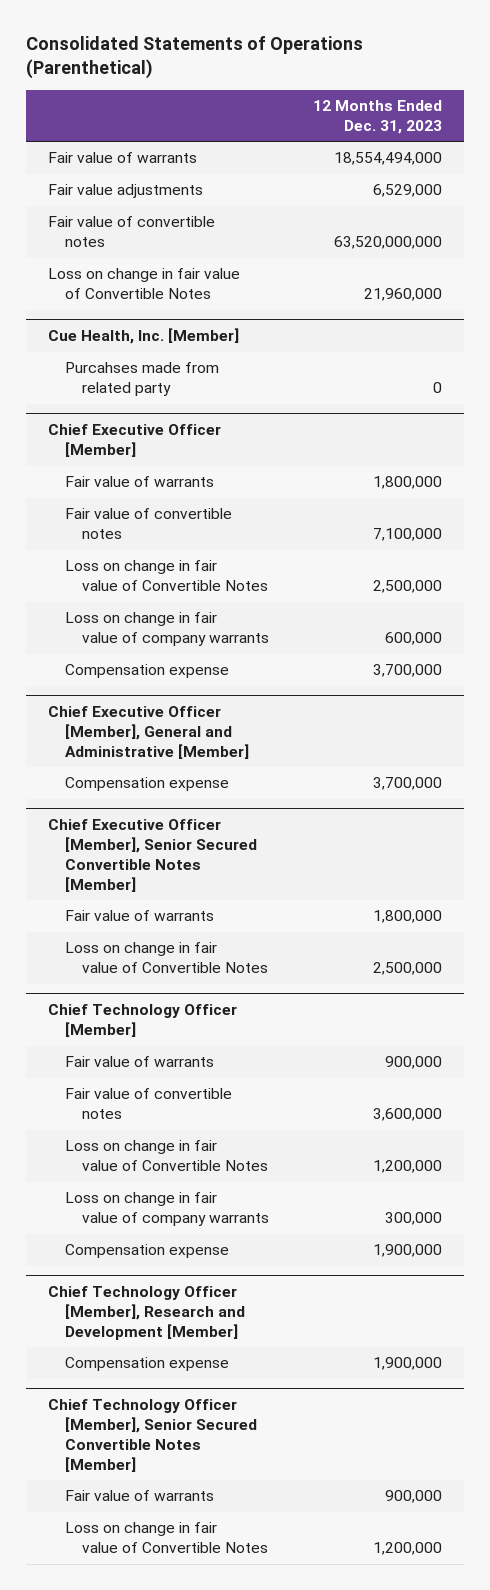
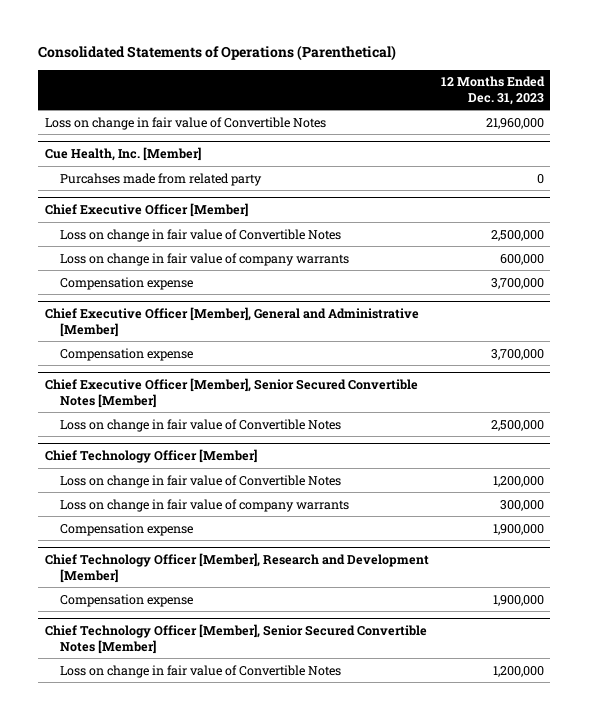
[47,152,197,164] Fair value of warrants -> none
[47,184,203,199] Fair value adjustments -> none
[47,216,215,248] Fair value of convertible notes -> none
[64,476,214,488] Fair value of warrants -> none
[64,508,232,540] Fair value of convertible notes -> none
[64,910,214,922] Fair value of warrants -> none
[64,1056,214,1068] Fair value of warrants -> none
[64,1088,232,1120] Fair value of convertible notes -> none
[64,1490,214,1502] Fair value of warrants -> none

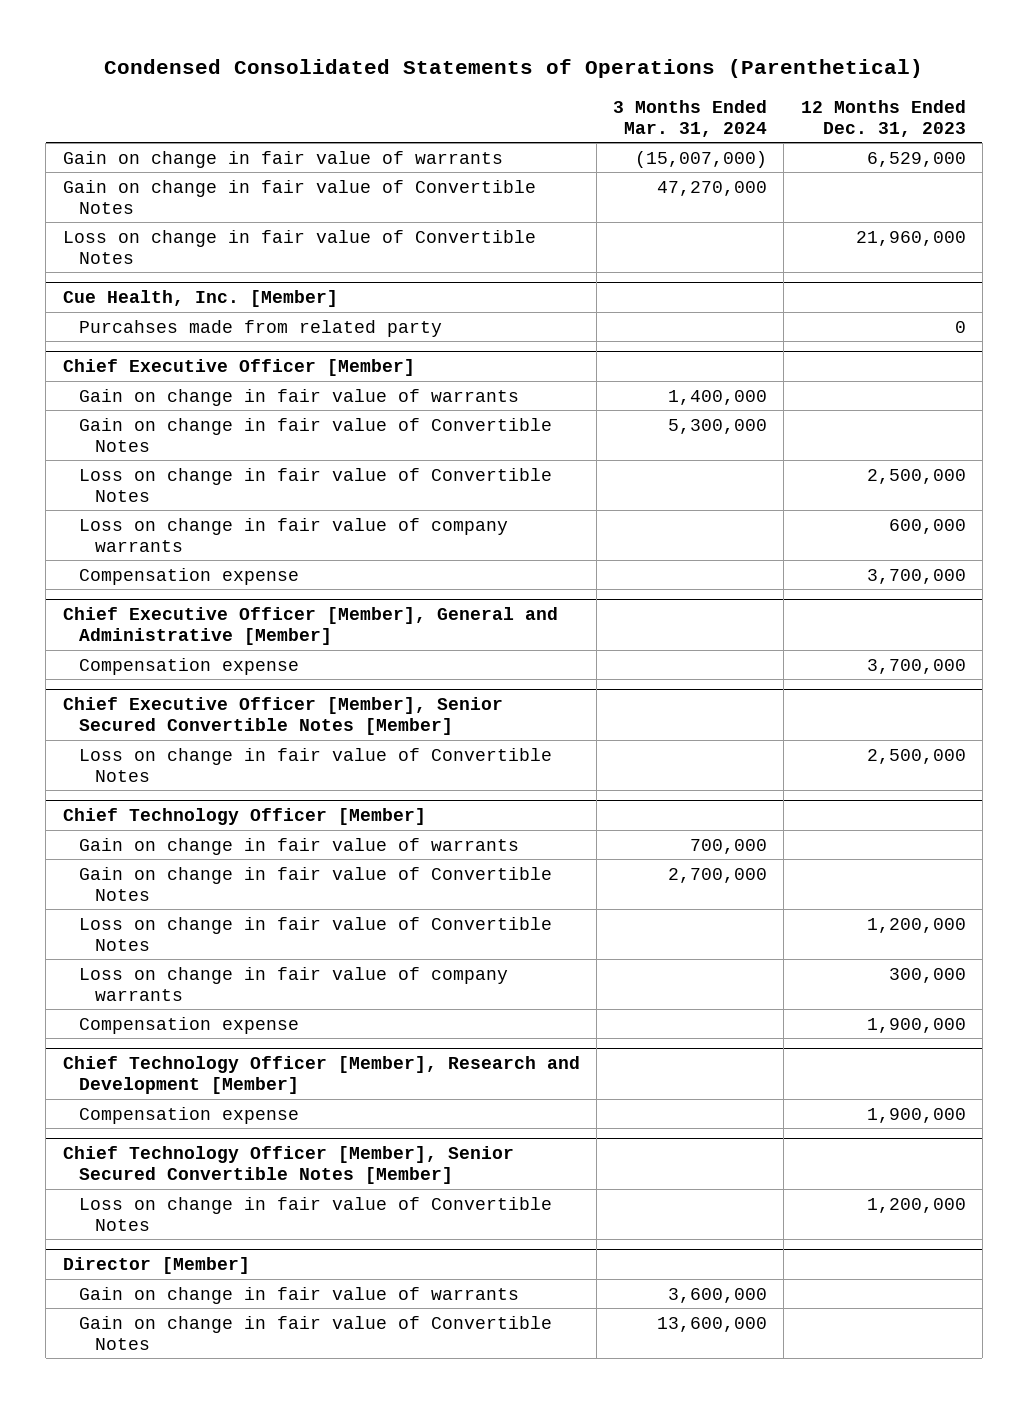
[38,45,397,62] Consolidated Statements of Operations (Parenthetical) -> [104,59,924,79] Condensed Consolidated Statements of Operations (Parenthetical)
none -> [613,99,768,137] 3 Months Ended Mar. 31, 2024
none -> [62,150,503,168] Gain on change in fair value of warrants
none -> [62,179,536,214] Gain on change in fair value of Convertible Notes
none -> [78,388,519,406] Gain on change in fair value of warrants
none -> [78,417,552,452] Gain on change in fair value of Convertible Notes
none -> [78,837,519,855] Gain on change in fair value of warrants
none -> [78,866,552,901] Gain on change in fair value of Convertible Notes
none -> [62,1257,250,1275] Director [Member]
none -> [78,1286,519,1304] Gain on change in fair value of warrants
none -> [78,1315,552,1350] Gain on change in fair value of Convertible Notes

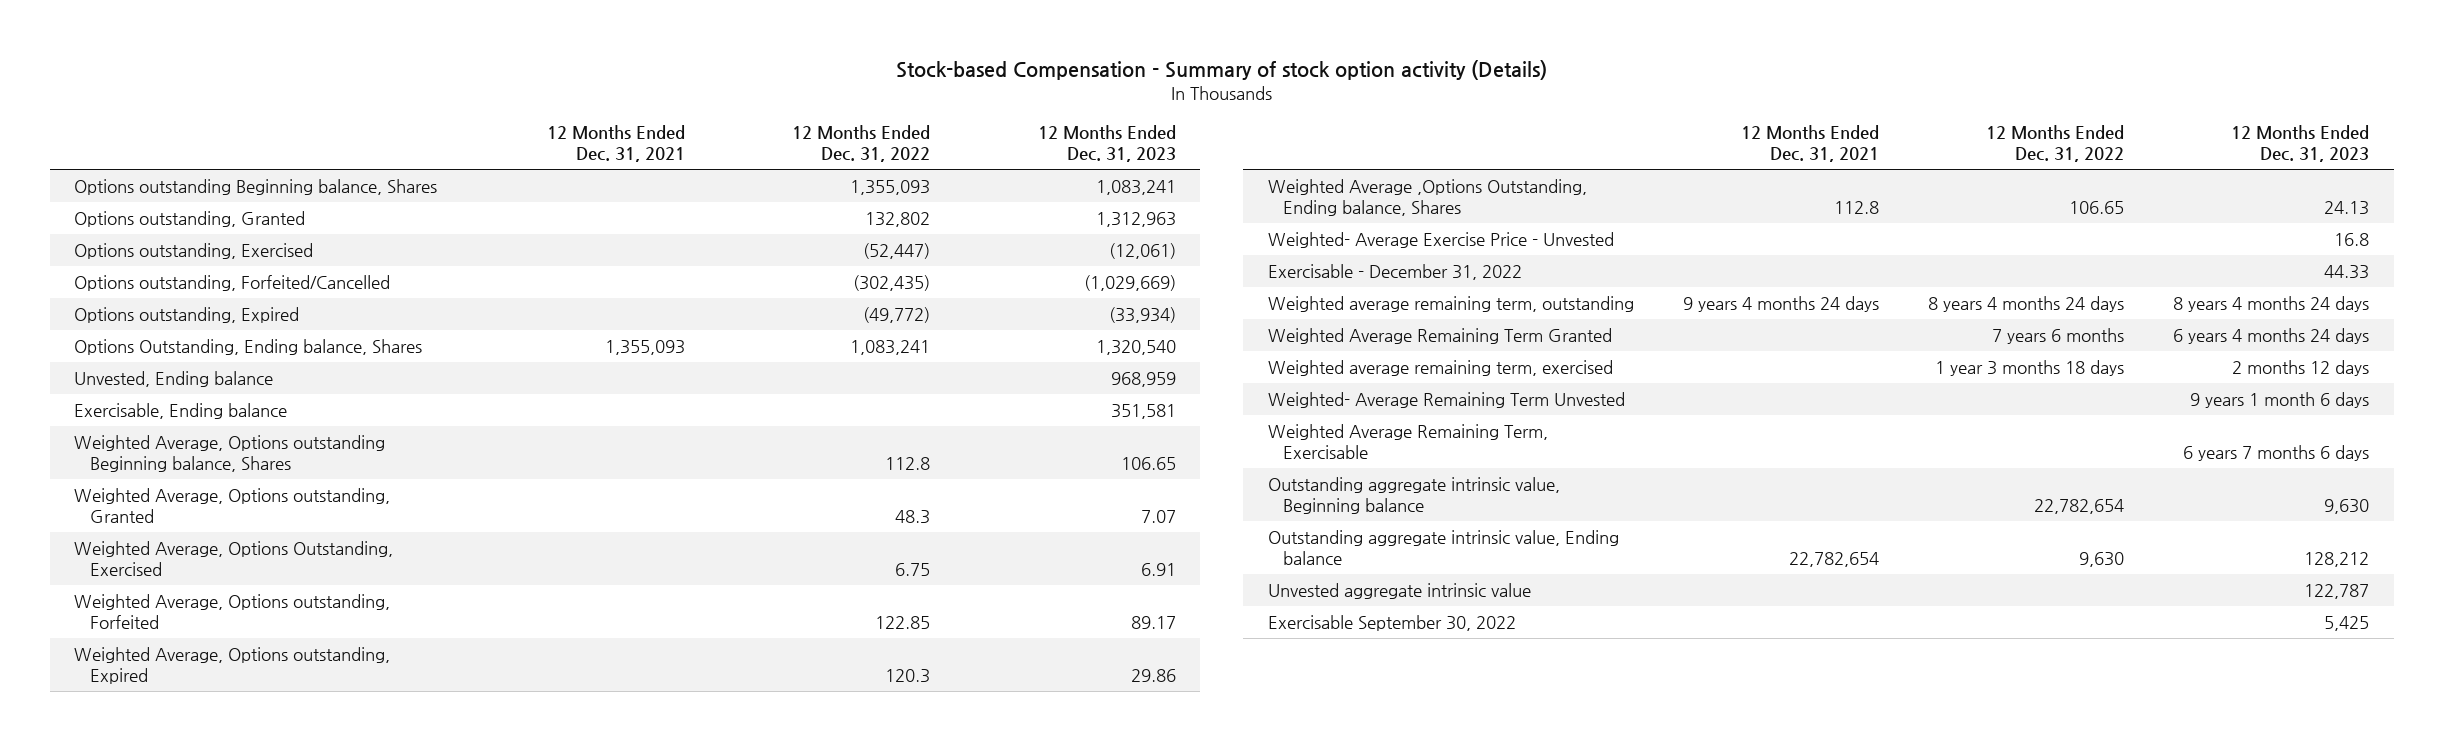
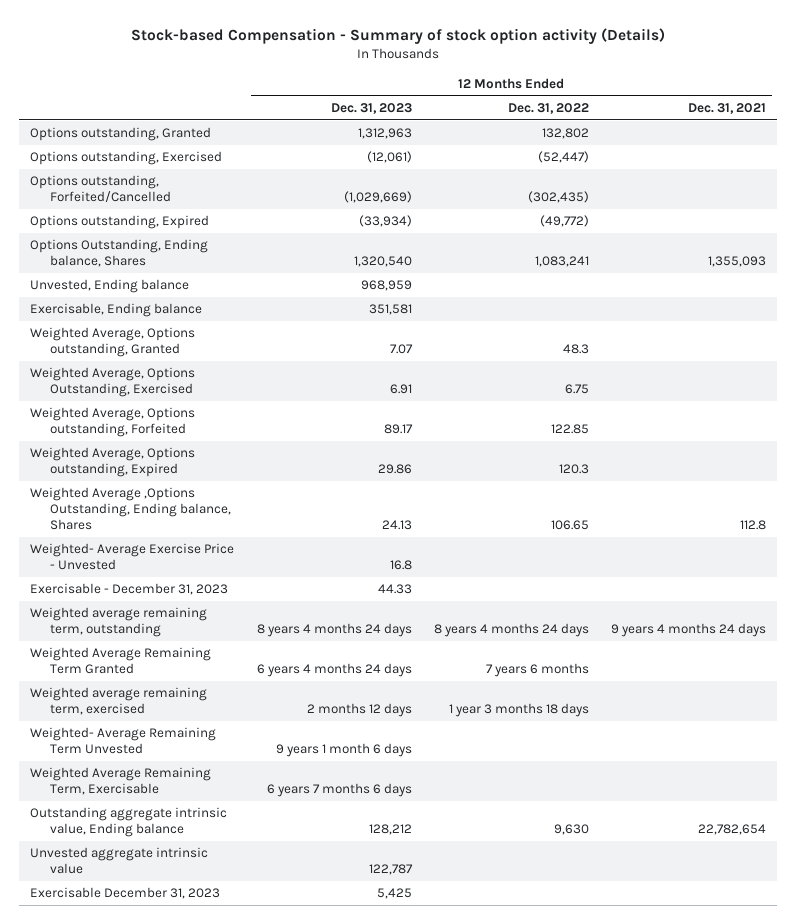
[74,178,438,195] Options outstanding Beginning balance, Shares -> none
[74,434,386,473] Weighted Average, Options outstanding Beginning balance, Shares -> none
[1267,263,1522,280] Exercisable - December 31, 2022 -> [30,583,229,596] Exercisable - December 31, 2023
[1267,476,1560,515] Outstanding aggregate intrinsic value, Beginning balance -> none
[1267,614,1516,631] Exercisable September 30, 2022 -> [30,887,221,900] Exercisable December 31, 2023

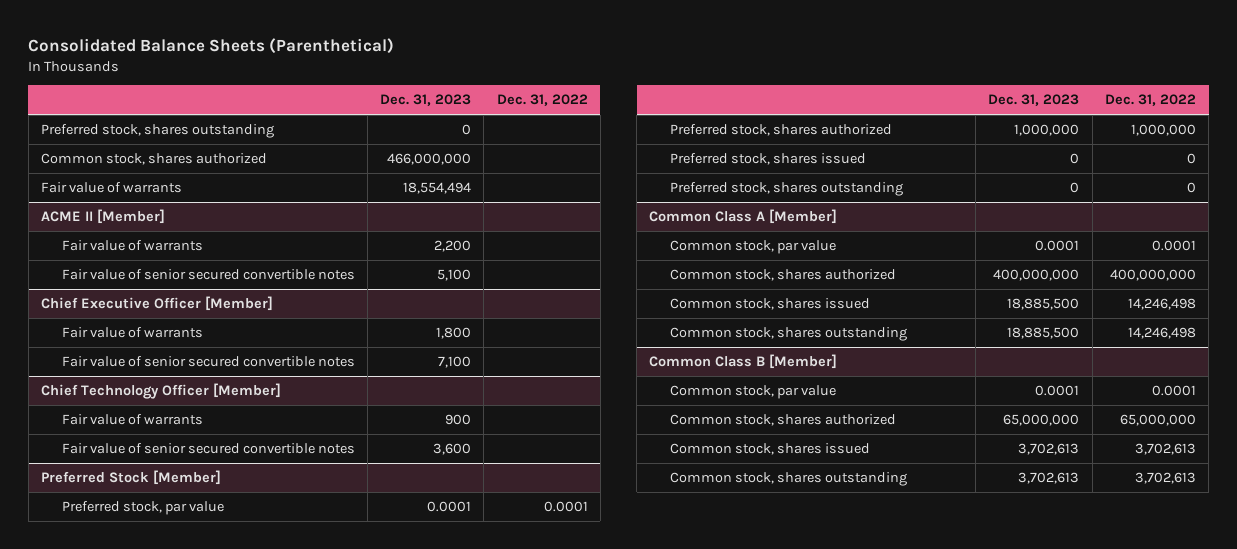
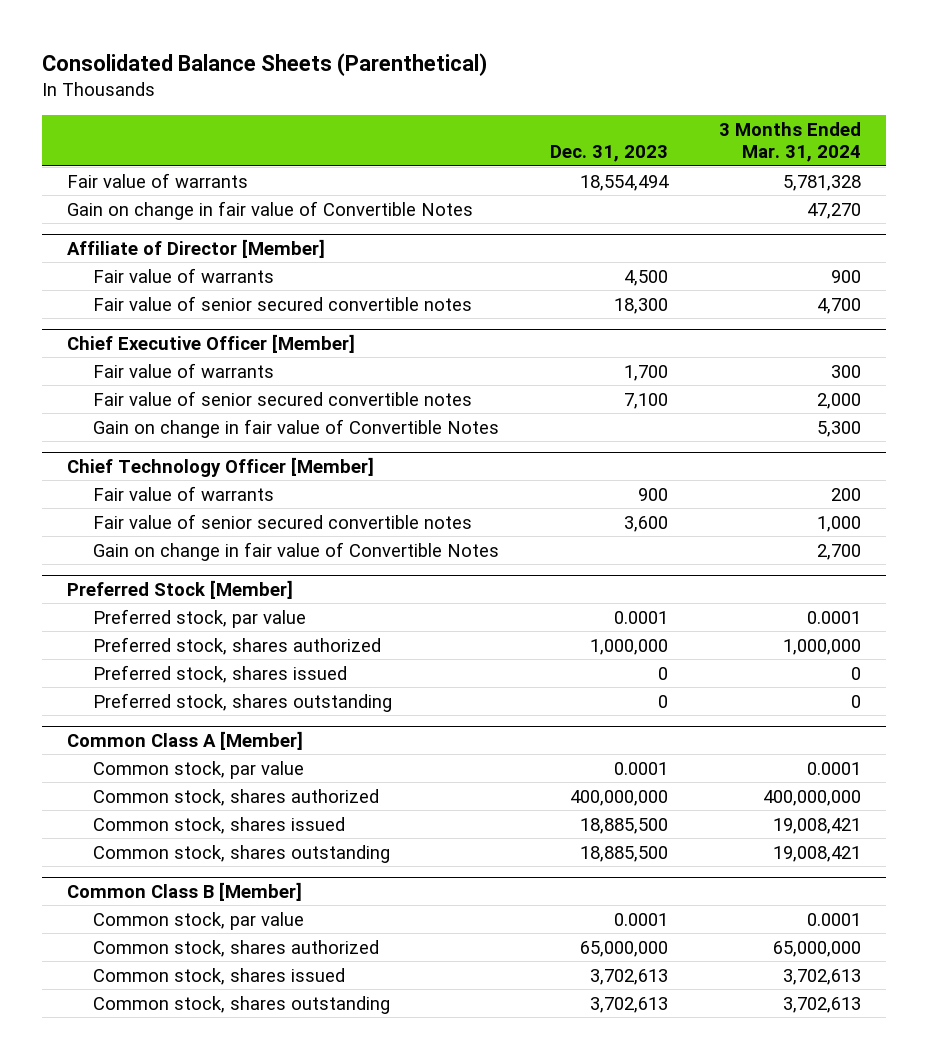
[496,94,588,107] Dec. 31, 2022 -> none
none -> [718,121,861,163] 3 Months Ended Mar. 31, 2024
[41,124,275,139] Preferred stock, shares outstanding -> none
[41,153,268,166] Common stock, shares authorized -> none
[41,209,166,225] ACME II [Member] -> none
none -> [67,200,474,220] Gain on change in fair value of Convertible Notes
none -> [67,238,326,258] Affiliate of Director [Member]
[434,240,472,253] 2,200 -> [623,269,668,286] 4,500
[437,269,472,282] 5,100 -> [613,297,668,314] 18,300
[436,327,472,340] 1,800 -> [623,364,668,381] 1,700
none -> [93,418,500,438] Gain on change in fair value of Convertible Notes
none -> [93,541,500,561] Gain on change in fair value of Convertible Notes

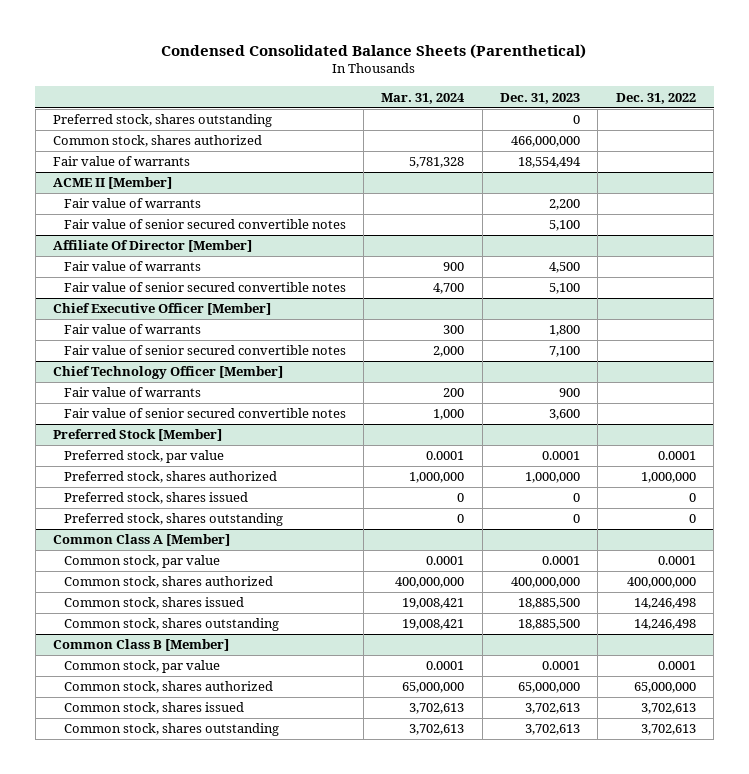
[42,53,488,77] Consolidated Balance Sheets (Parenthetical) -> [161,43,587,59] Condensed Consolidated Balance Sheets (Parenthetical)
[718,121,861,163] 3 Months Ended Mar. 31, 2024 -> none
none -> [381,92,466,104] Mar. 31, 2024
none -> [615,92,696,104] Dec. 31, 2022
none -> [53,114,273,128] Preferred stock, shares outstanding
none -> [53,135,263,148] Common stock, shares authorized
[67,200,474,220] Gain on change in fair value of Convertible Notes -> none
none -> [53,177,173,190] ACME II [Member]
none -> [63,198,201,209] Fair value of warrants
none -> [63,219,346,230] Fair value of senior secured convertible notes
[67,238,326,258] Affiliate of Director [Member] -> [53,240,253,253] Affiliate Of Director [Member]
[613,297,668,314] 18,300 -> [549,283,581,295] 5,100
[623,364,668,381] 1,700 -> [549,325,581,337] 1,800
[93,418,500,438] Gain on change in fair value of Convertible Notes -> none
[93,541,500,561] Gain on change in fair value of Convertible Notes -> none

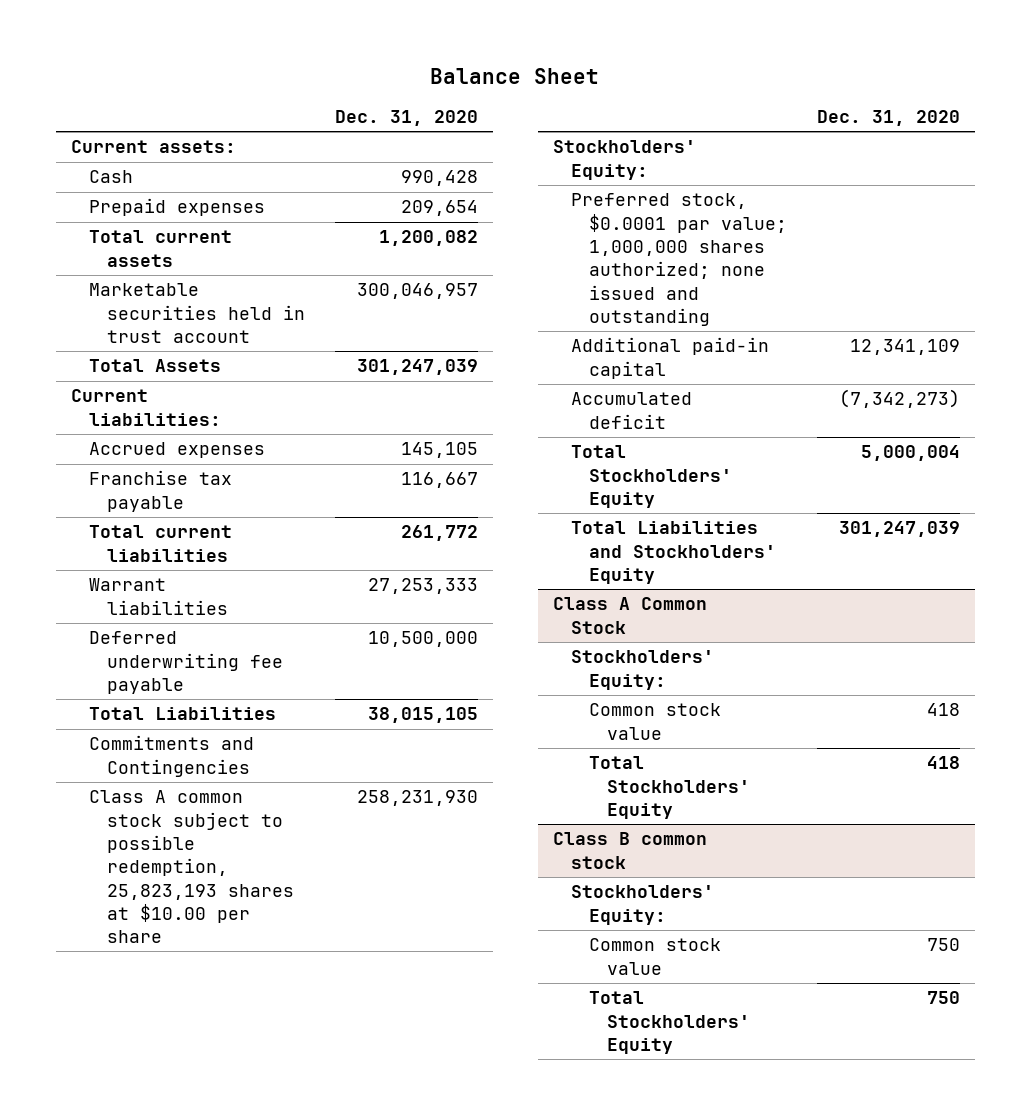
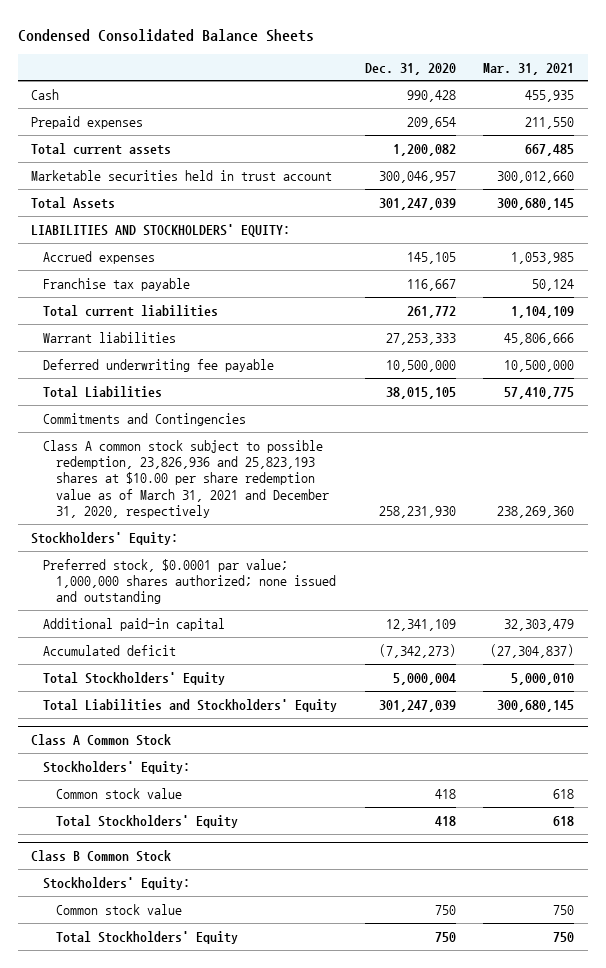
[430,67,600,84] Balance Sheet -> [17,28,314,42] Condensed Consolidated Balance Sheets
none -> [483,62,575,75] Mar. 31, 2021
[70,140,236,154] Current assets: -> none
[70,389,221,426] Current liabilities: -> none
none -> [31,223,291,237] LIABILITIES AND STOCKHOLDERS' EQUITY:
[88,790,295,944] Class A common stock subject to possible redemption, 25,823,193 shares at $10.00 per share -> [43,439,329,519] Class A common stock subject to possible redemption, 23,826,936 and 25,823,193 shares at $10.00 per share redemption value as of March 31, 2021 and December 31, 2020, respectively
[552,832,707,869] Class B common stock -> [31,849,172,862] Class B Common Stock

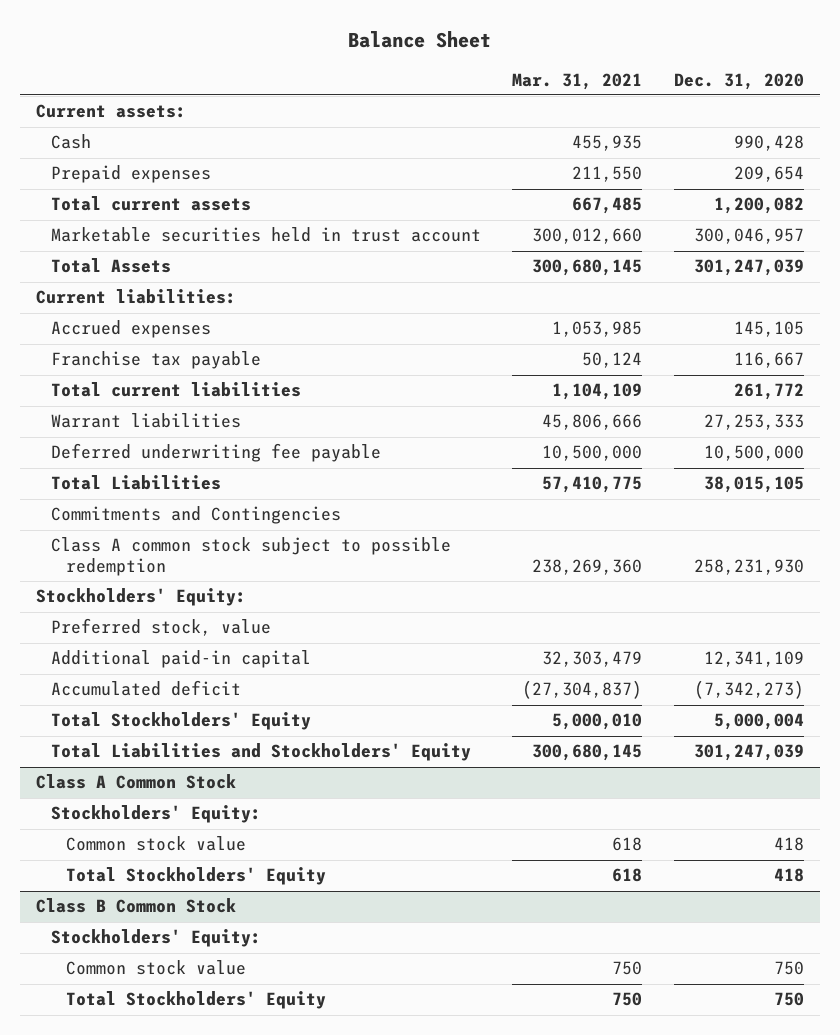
[17,28,314,42] Condensed Consolidated Balance Sheets -> [347,30,491,48] Balance Sheet
none -> [35,104,186,119] Current assets:
[31,223,291,237] LIABILITIES AND STOCKHOLDERS' EQUITY: -> none
none -> [35,289,236,305] Current liabilities:
[43,439,329,519] Class A common stock subject to possible redemption, 23,826,936 and 25,823,193 shares at $10.00 per share redemption value as of March 31, 2021 and December 31, 2020, respectively -> [50,537,451,576] Class A common stock subject to possible redemption
[43,558,336,605] Preferred stock, $0.0001 par value; 1,000,000 shares authorized; none issued and outstanding -> [50,618,271,637] Preferred stock, value

